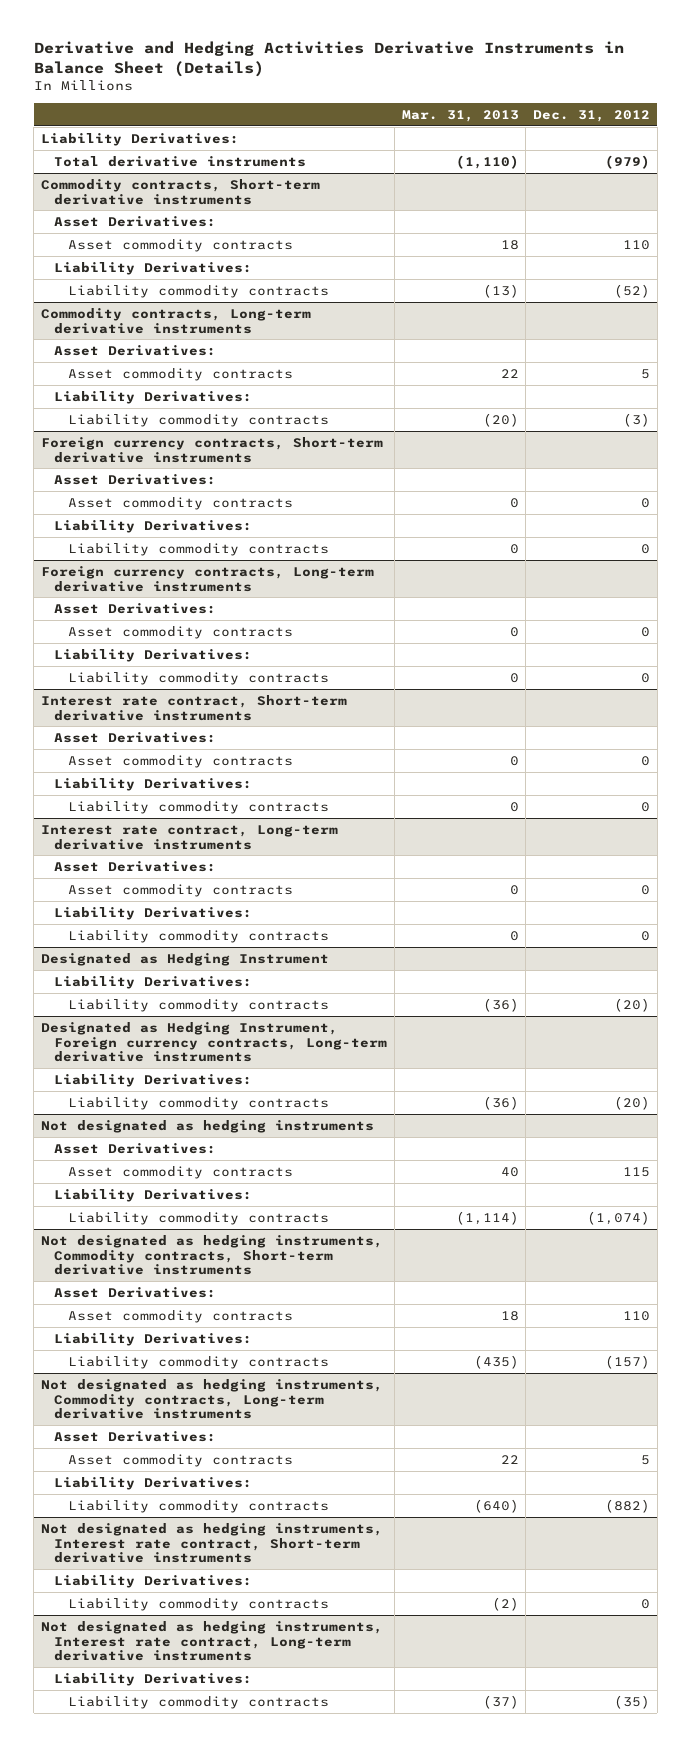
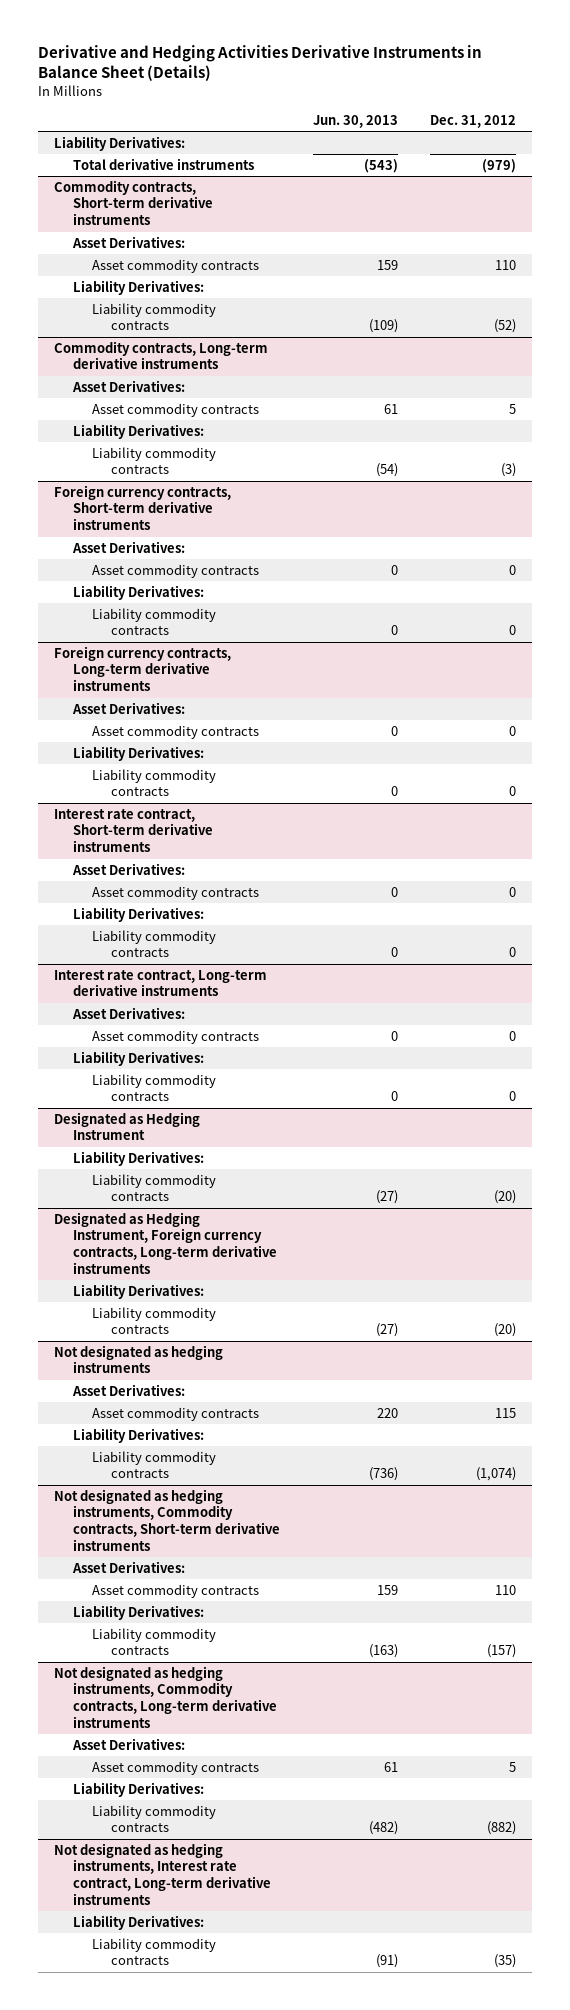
[401,109,519,122] Mar. 31, 2013 -> none
none -> [312,114,398,128] Jun. 30, 2013
[40,1522,383,1564] Not designated as hedging instruments, Interest rate contract, Short-term derivative instruments -> none
[54,1574,253,1588] Liability Derivatives: -> none
[67,1597,329,1611] Liability commodity contracts -> none

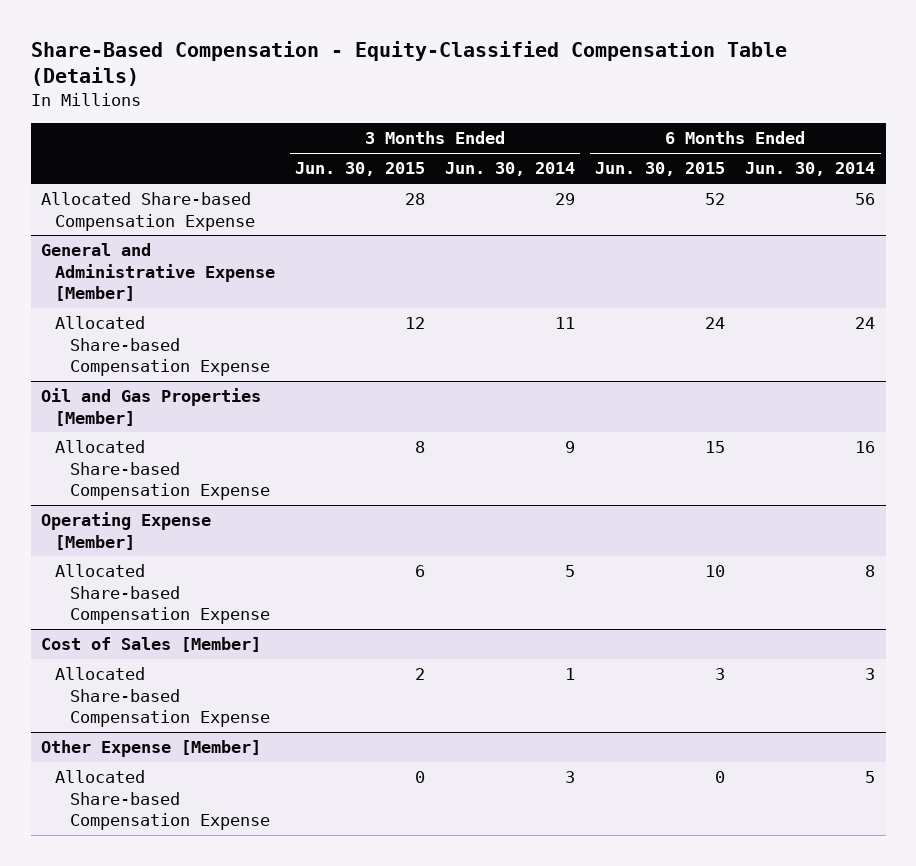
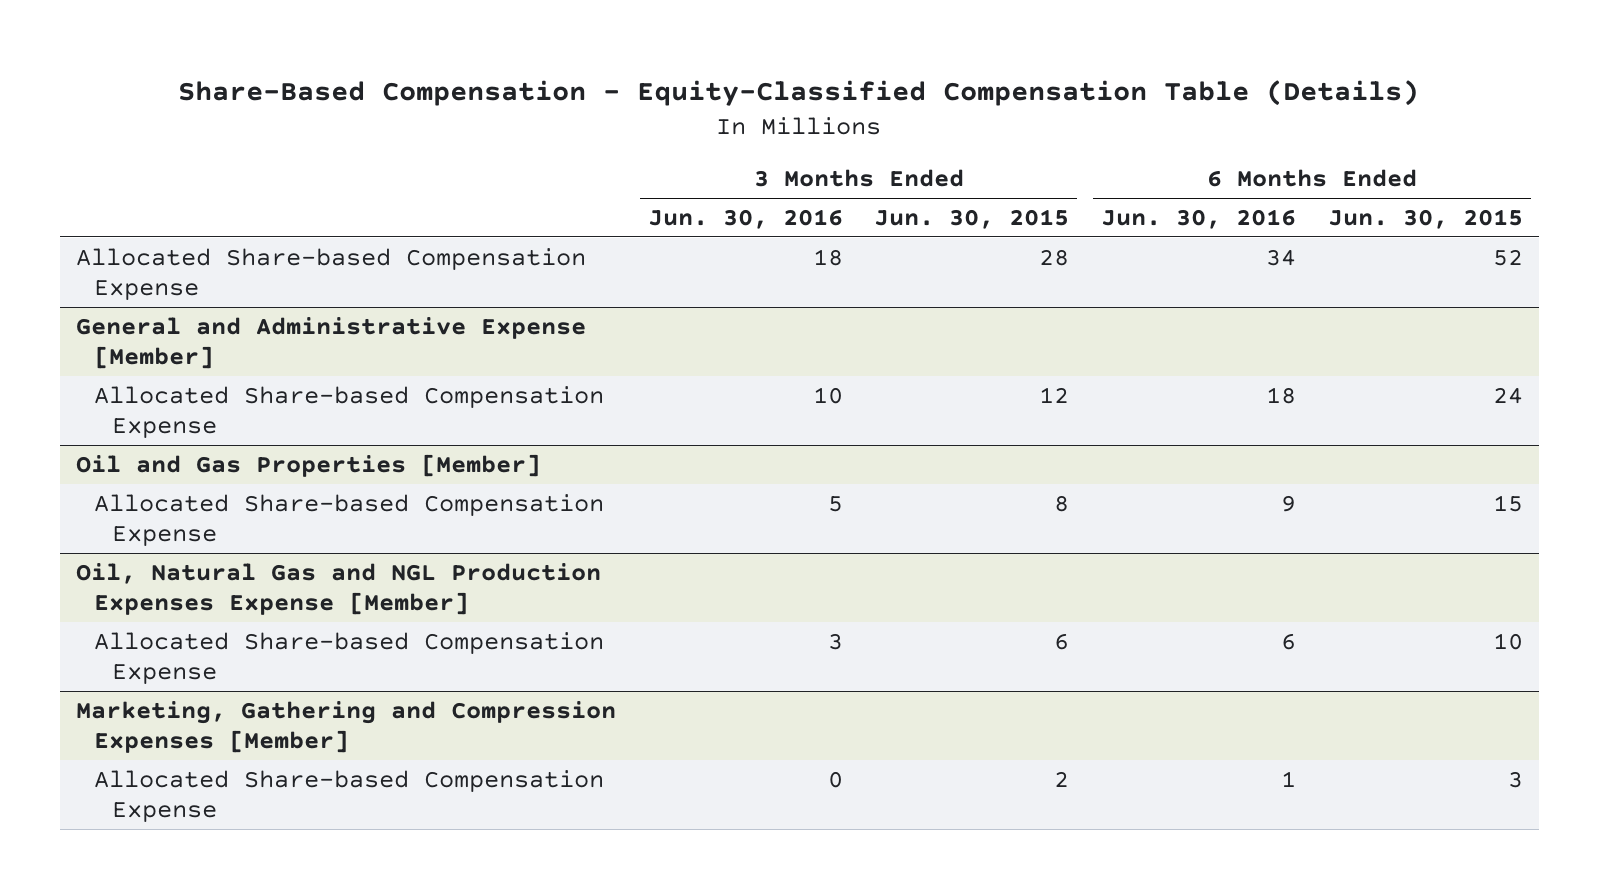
[445,162,576,177] Jun. 30, 2014 -> none
[745,162,876,177] Jun. 30, 2014 -> none
none -> [647,208,843,229] Jun. 30, 2016
none -> [1101,208,1297,229] Jun. 30, 2016
[40,512,211,550] Operating Expense [Member] -> [76,562,602,616] Oil, Natural Gas and NGL Production Expenses Expense [Member]
[40,637,261,653] Cost of Sales [Member] -> [76,700,617,754] Marketing, Gathering and Compression Expenses [Member]
[40,740,261,758] Other Expense [Member] -> none
[55,770,270,831] Allocated Share-based Compensation Expense -> none

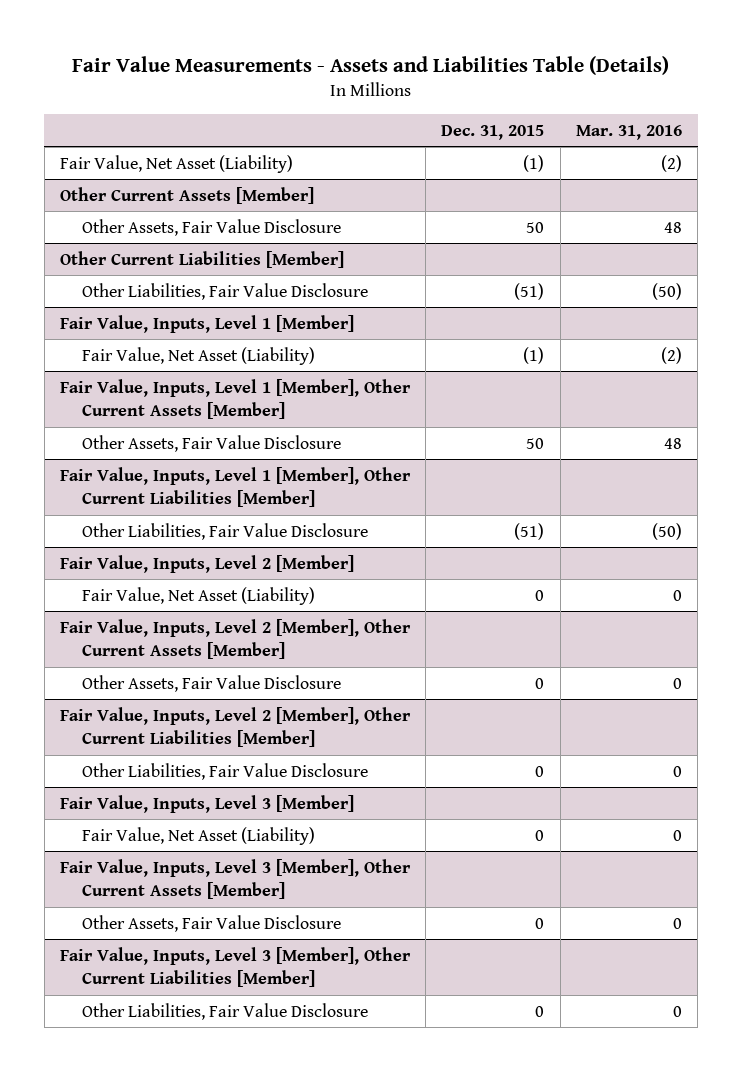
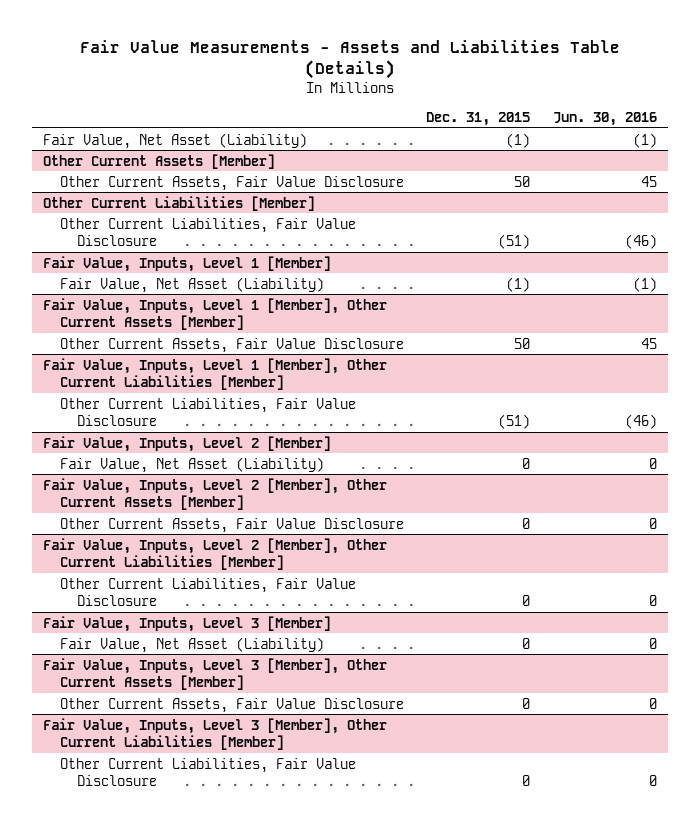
[576,124,683,140] Mar. 31, 2016 -> none
none -> [553,111,658,126] Jun. 30, 2016
[82,218,342,236] Other Assets, Fair Value Disclosure -> [59,175,404,191] Other Current Assets, Fair Value Disclosure
[82,282,369,300] Other Liabilities, Fair Value Disclosure -> [59,217,356,247] Other Current Liabilities, Fair Value Disclosure
[82,434,342,452] Other Assets, Fair Value Disclosure -> [59,337,404,353] Other Current Assets, Fair Value Disclosure
[82,522,369,540] Other Liabilities, Fair Value Disclosure -> [59,397,356,427] Other Current Liabilities, Fair Value Disclosure
[82,674,342,692] Other Assets, Fair Value Disclosure -> [59,517,404,533] Other Current Assets, Fair Value Disclosure
[82,762,369,780] Other Liabilities, Fair Value Disclosure -> [59,577,356,607] Other Current Liabilities, Fair Value Disclosure
[82,914,342,932] Other Assets, Fair Value Disclosure -> [59,697,404,713] Other Current Assets, Fair Value Disclosure
[82,1002,369,1020] Other Liabilities, Fair Value Disclosure -> [59,757,356,787] Other Current Liabilities, Fair Value Disclosure

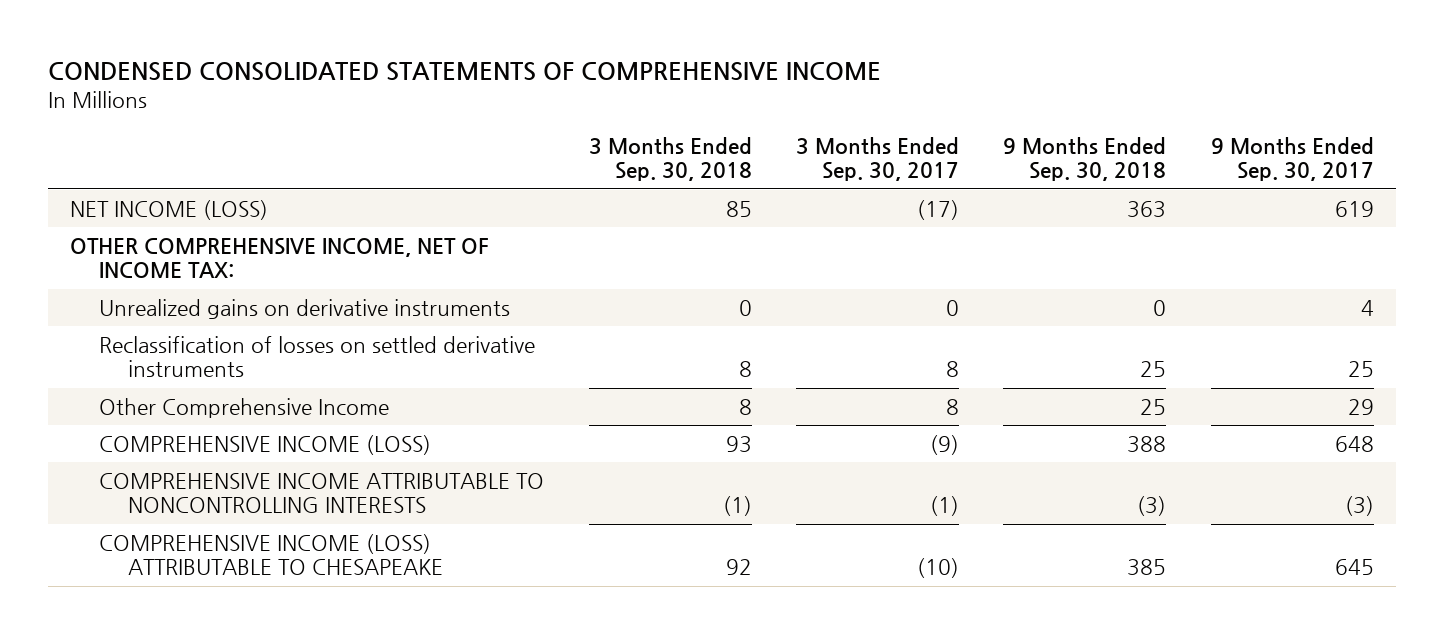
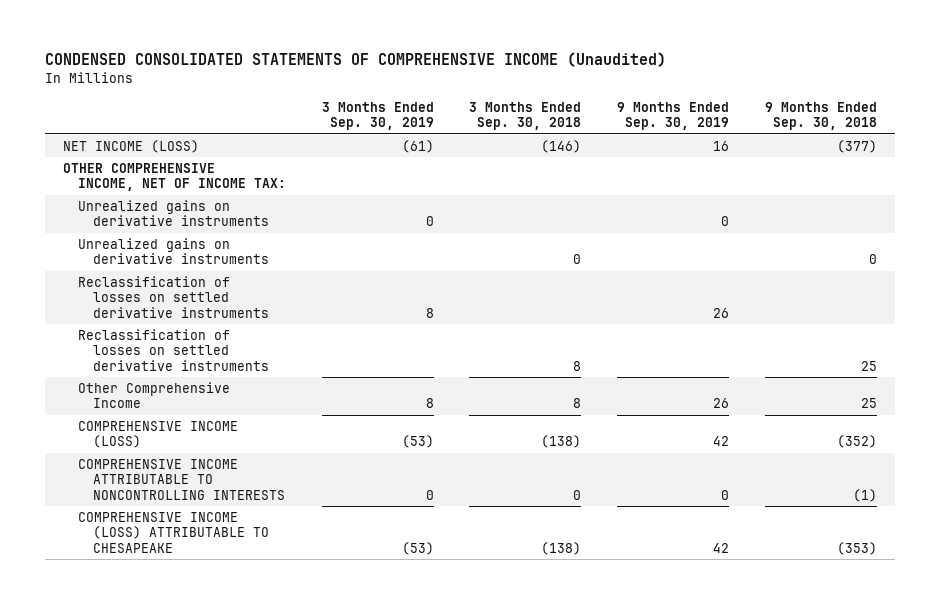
[47,62,881,82] CONDENSED CONSOLIDATED STATEMENTS OF COMPREHENSIVE INCOME -> [44,51,666,67] CONDENSED CONSOLIDATED STATEMENTS OF COMPREHENSIVE INCOME (Unaudited)
[795,136,959,182] 3 Months Ended Sep. 30, 2017 -> none
[1210,136,1374,182] 9 Months Ended Sep. 30, 2017 -> none
none -> [321,101,434,131] 3 Months Ended Sep. 30, 2019
none -> [617,101,730,131] 9 Months Ended Sep. 30, 2019
[725,200,752,217] 85 -> [541,140,582,154] (146)
[1127,200,1167,218] 363 -> [836,140,877,154] (377)
none -> [77,200,270,227] Unrealized gains on derivative instruments
none -> [77,276,270,318] Reclassification of losses on settled derivative instruments
[725,435,752,453] 93 -> [541,435,582,449] (138)
[1127,435,1167,453] 388 -> [836,435,877,449] (352)
[722,496,752,517] (1) -> [573,489,582,500] 0
[1137,496,1167,517] (3) -> [852,488,877,502] (1)
[725,559,752,576] 92 -> [541,541,582,555] (138)
[1127,559,1167,577] 385 -> [836,541,877,555] (353)

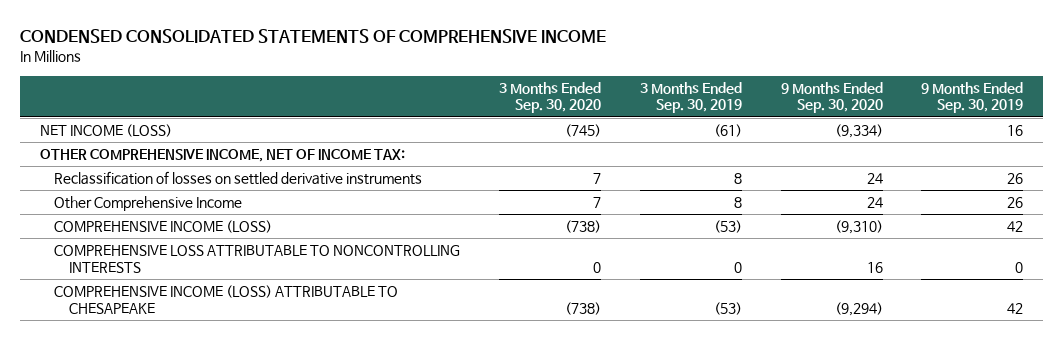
[44,51,666,67] CONDENSED CONSOLIDATED STATEMENTS OF COMPREHENSIVE INCOME (Unaudited) -> [20,29,607,44] CONDENSED CONSOLIDATED STATEMENTS OF COMPREHENSIVE INCOME
[469,101,582,131] 3 Months Ended Sep. 30, 2018 -> none
[764,101,877,131] 9 Months Ended Sep. 30, 2018 -> none
none -> [499,81,602,114] 3 Months Ended Sep. 30, 2020
none -> [780,81,883,114] 9 Months Ended Sep. 30, 2020
[77,200,270,227] Unrealized gains on derivative instruments -> none
[77,238,270,265] Unrealized gains on derivative instruments -> none
[77,329,270,371] Reclassification of losses on settled derivative instruments -> none
[77,459,286,500] COMPREHENSIVE INCOME ATTRIBUTABLE TO NONCONTROLLING INTERESTS -> [54,245,461,273] COMPREHENSIVE LOSS ATTRIBUTABLE TO NONCONTROLLING INTERESTS

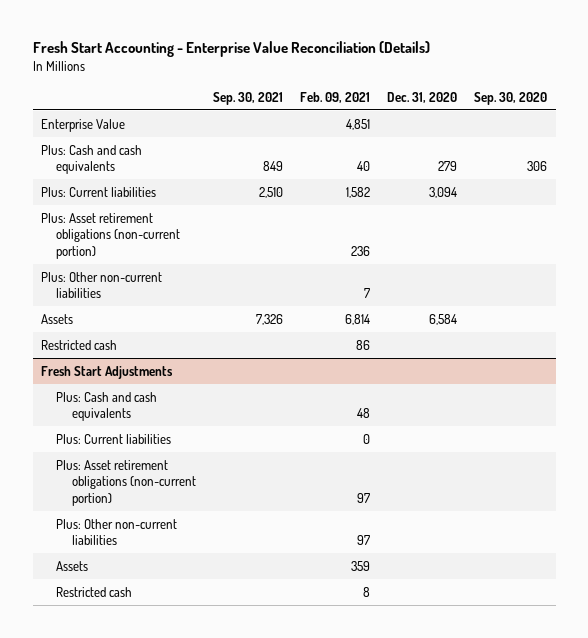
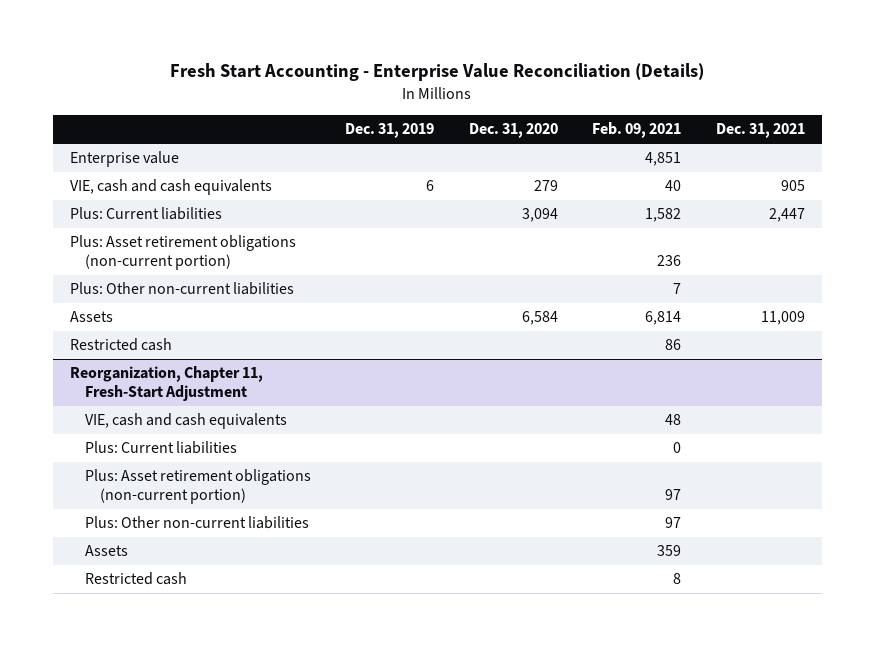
[212,91,283,105] Sep. 30, 2021 -> none
[474,91,548,105] Sep. 30, 2020 -> none
none -> [345,123,435,139] Dec. 31, 2019
none -> [715,123,805,139] Dec. 31, 2021
[41,118,126,132] Enterprise Value -> [69,151,179,168] Enterprise value
[41,144,143,175] Plus: Cash and cash equivalents -> [69,179,272,196] VIE, cash and cash equivalents
[41,365,174,379] Fresh Start Adjustments -> [69,366,263,401] Reorganization, Chapter 11, Fresh-Start Adjustment
[56,391,158,422] Plus: Cash and cash equivalents -> [84,413,287,430] VIE, cash and cash equivalents

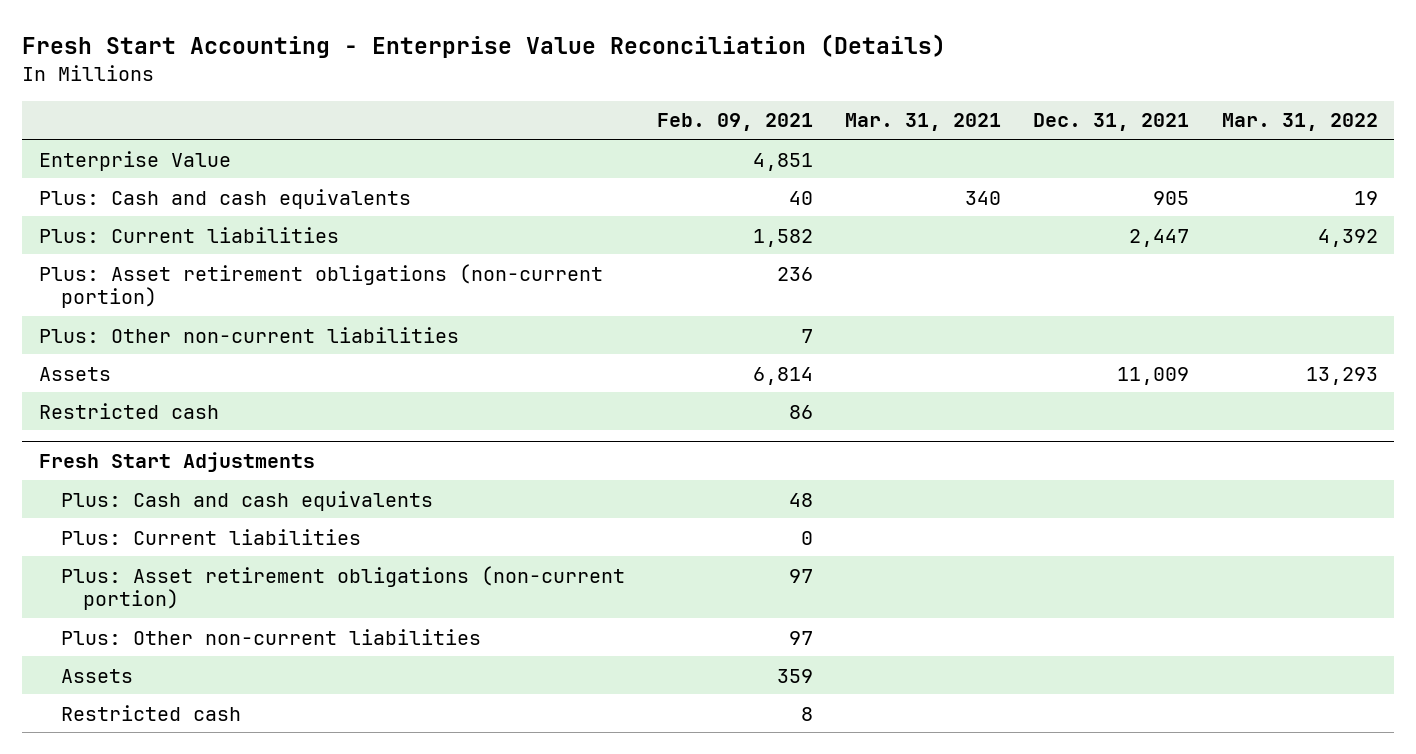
[345,123,435,139] Dec. 31, 2019 -> none
[468,123,558,139] Dec. 31, 2020 -> none
none -> [845,113,1002,132] Mar. 31, 2021
none -> [1221,113,1378,132] Mar. 31, 2022
[69,151,179,168] Enterprise value -> [38,150,231,171] Enterprise Value
[69,179,272,196] VIE, cash and cash equivalents -> [38,188,411,209] Plus: Cash and cash equivalents
[69,366,263,401] Reorganization, Chapter 11, Fresh-Start Adjustment -> [38,452,315,473] Fresh Start Adjustments
[84,413,287,430] VIE, cash and cash equivalents -> [60,490,433,511] Plus: Cash and cash equivalents

